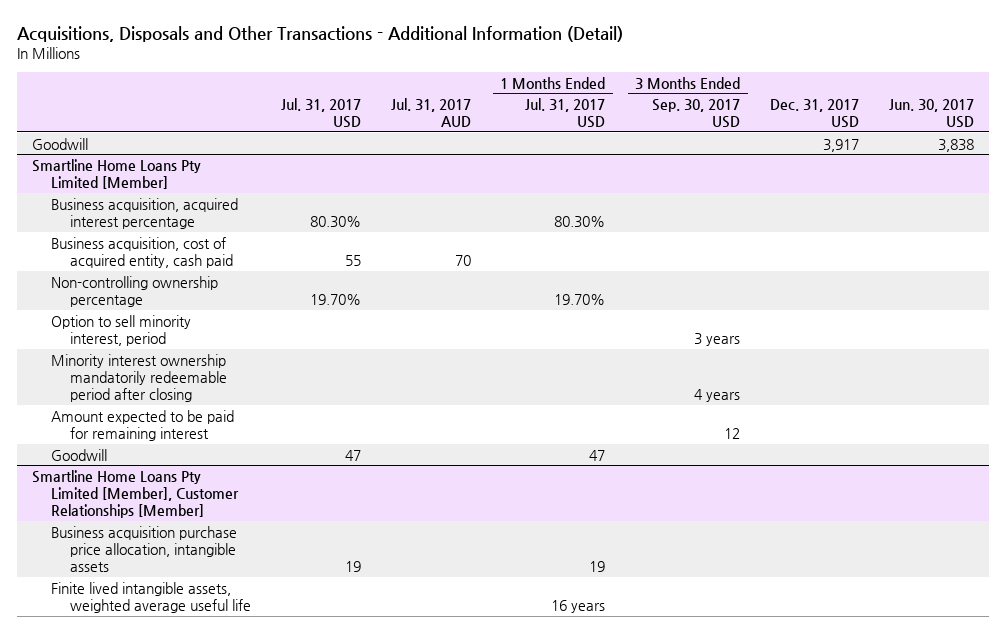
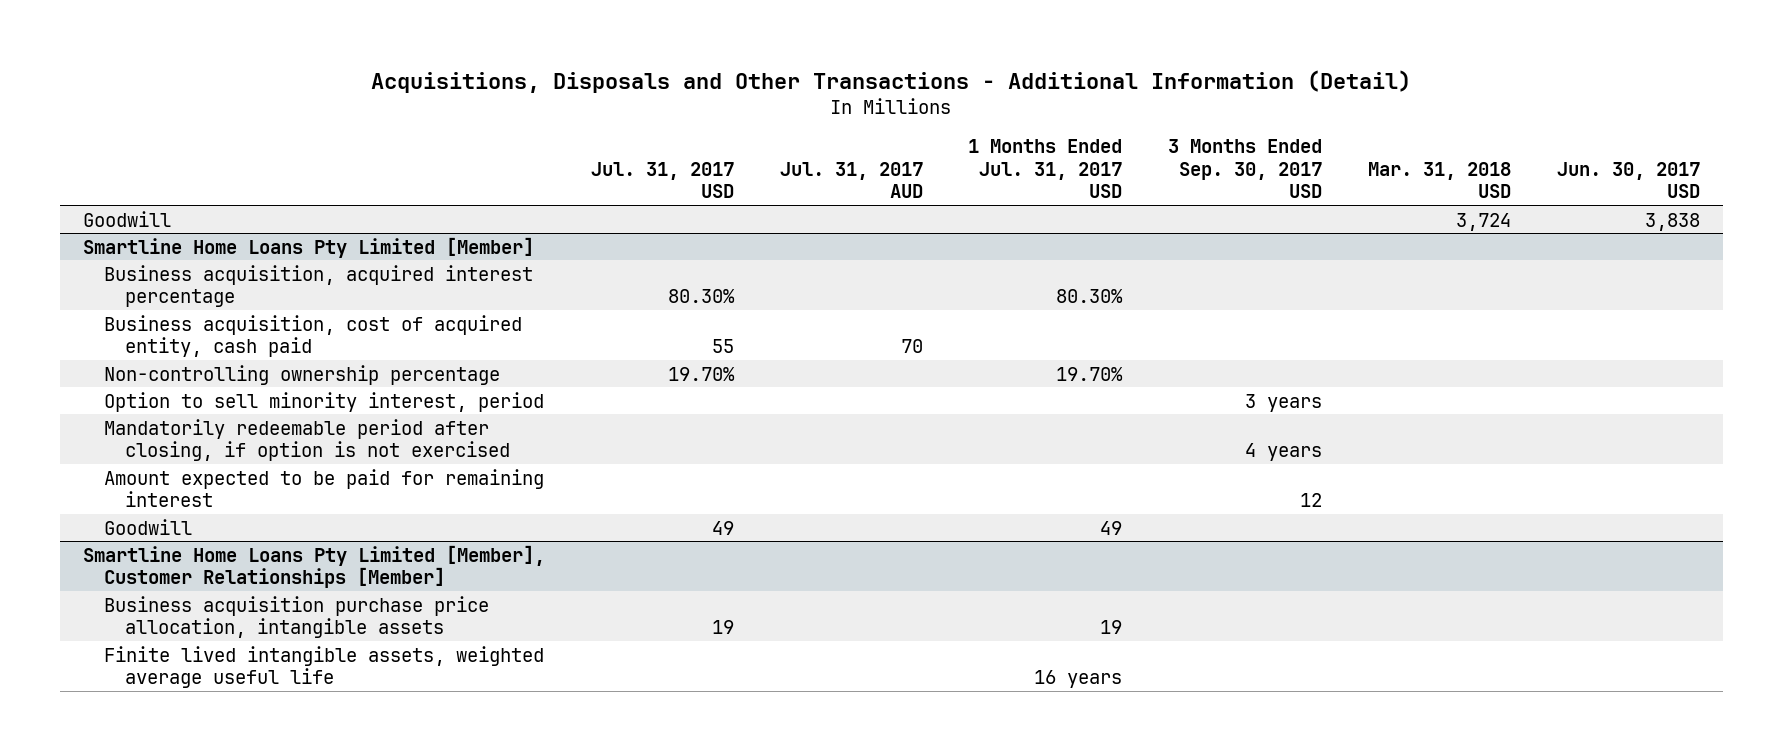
[769,98,859,129] Dec. 31, 2017 USD -> none
none -> [1368,161,1512,199] Mar. 31, 2018 USD
[50,353,227,403] Minority interest ownership mandatorily redeemable period after closing -> none
none -> [103,418,510,462] Mandatorily redeemable period after closing, if option is not exercised
[344,449,361,461] 47 -> [711,520,734,535] 49
[589,449,606,461] 47 -> [1100,520,1123,535] 49

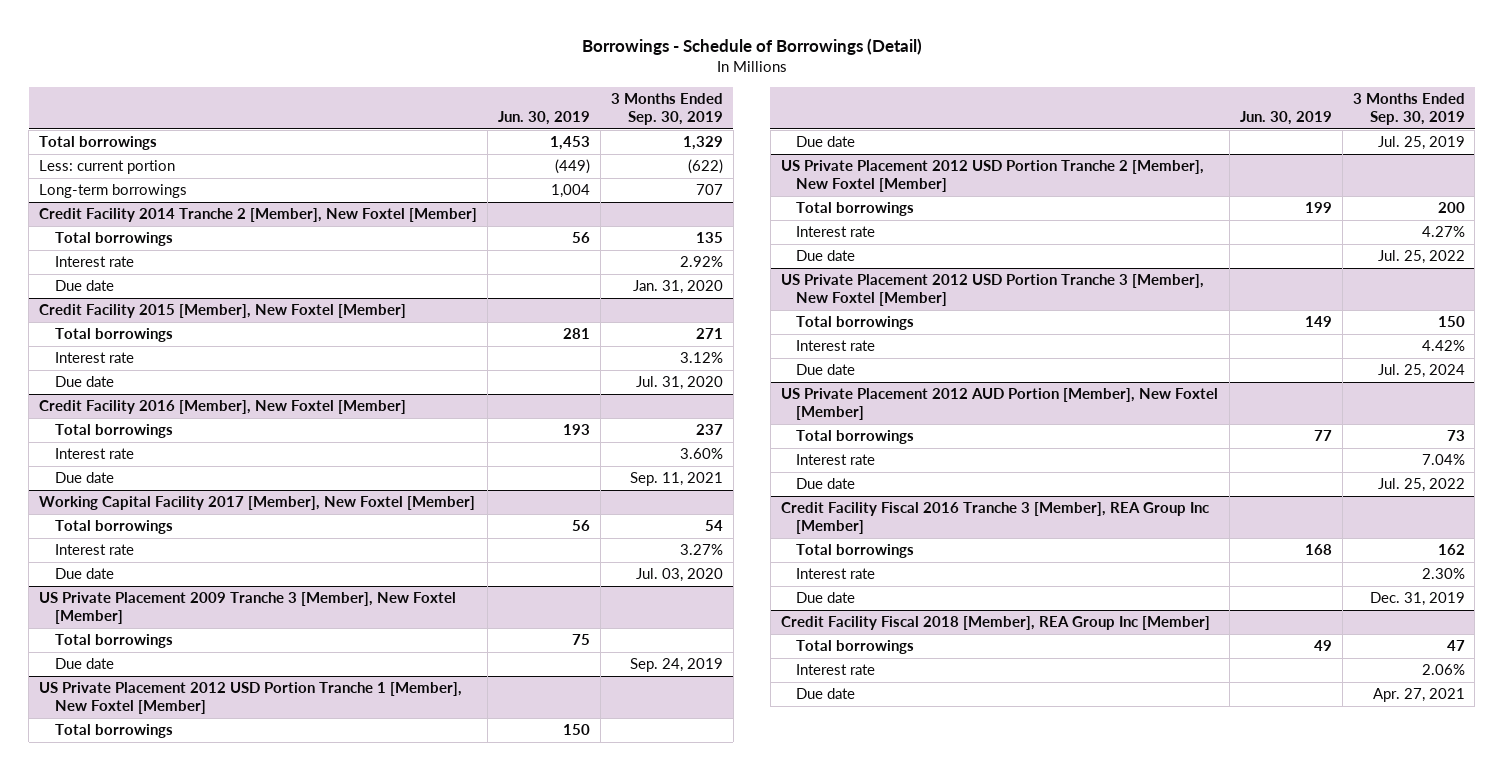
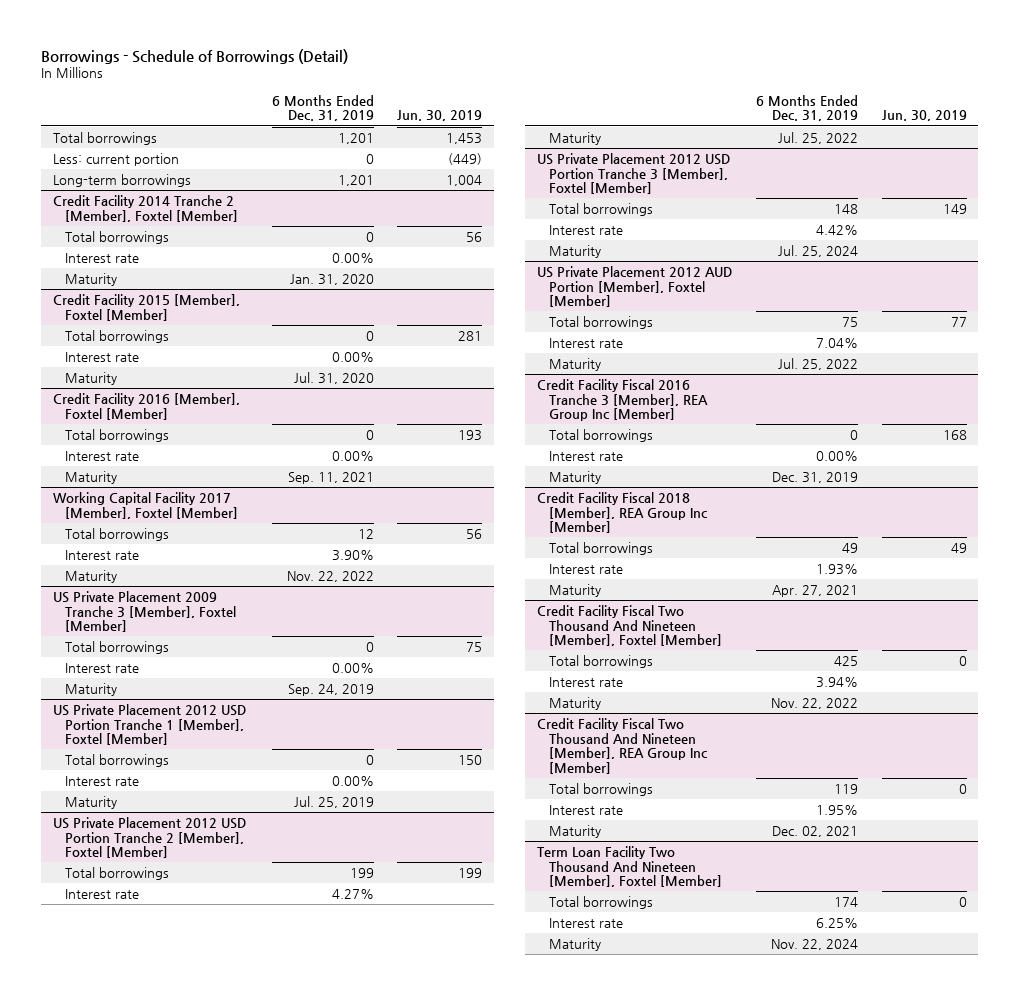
[610,93,723,126] 3 Months Ended Sep. 30, 2019 -> none
none -> [271,94,374,122] 6 Months Ended Dec. 31, 2019
[39,208,478,223] Credit Facility 2014 Tranche 2 [Member], New Foxtel [Member] -> [53,195,238,222] Credit Facility 2014 Tranche 2 [Member], Foxtel [Member]
[54,280,114,292] Due date -> [64,273,117,287] Maturity
[39,304,407,319] Credit Facility 2015 [Member], New Foxtel [Member] -> [53,294,241,321] Credit Facility 2015 [Member], Foxtel [Member]
[54,376,114,388] Due date -> [64,372,117,386] Maturity
[39,400,407,415] Credit Facility 2016 [Member], New Foxtel [Member] -> [53,393,241,420] Credit Facility 2016 [Member], Foxtel [Member]
[54,472,114,484] Due date -> [64,471,117,485] Maturity
[39,496,476,511] Working Capital Facility 2017 [Member], New Foxtel [Member] -> [53,492,238,519] Working Capital Facility 2017 [Member], Foxtel [Member]
[54,568,114,580] Due date -> [64,570,117,584] Maturity
[39,592,457,625] US Private Placement 2009 Tranche 3 [Member], New Foxtel [Member] -> [53,591,236,633] US Private Placement 2009 Tranche 3 [Member], Foxtel [Member]
none -> [64,663,139,674] Interest rate
[54,658,114,670] Due date -> [64,683,117,697] Maturity
[39,682,463,715] US Private Placement 2012 USD Portion Tranche 1 [Member], New Foxtel [Member] -> [53,704,247,746] US Private Placement 2012 USD Portion Tranche 1 [Member], Foxtel [Member]
none -> [64,776,139,787] Interest rate
[796,136,856,148] Due date -> [64,796,117,810] Maturity
[780,160,1204,193] US Private Placement 2012 USD Portion Tranche 2 [Member], New Foxtel [Member] -> [53,817,247,859] US Private Placement 2012 USD Portion Tranche 2 [Member], Foxtel [Member]
[796,250,856,262] Due date -> [548,132,601,146] Maturity
[780,274,1204,307] US Private Placement 2012 USD Portion Tranche 3 [Member], New Foxtel [Member] -> [537,153,731,195] US Private Placement 2012 USD Portion Tranche 3 [Member], Foxtel [Member]
[796,364,856,376] Due date -> [548,245,601,259] Maturity
[780,388,1218,421] US Private Placement 2012 AUD Portion [Member], New Foxtel [Member] -> [537,266,733,308] US Private Placement 2012 AUD Portion [Member], Foxtel [Member]
[796,478,856,490] Due date -> [548,358,601,372] Maturity
[796,592,856,604] Due date -> [548,471,601,485] Maturity
[796,688,856,700] Due date -> [548,584,601,598] Maturity
none -> [537,605,722,647] Credit Facility Fiscal Two Thousand And Nineteen [Member], Foxtel [Member]
none -> [548,655,653,669] Total borrowings
none -> [548,677,623,688] Interest rate
none -> [548,697,601,711] Maturity
none -> [537,718,707,774] Credit Facility Fiscal Two Thousand And Nineteen [Member], REA Group Inc [Member]
none -> [548,783,653,797] Total borrowings
none -> [548,805,623,816] Interest rate
none -> [548,825,601,839] Maturity
none -> [537,846,722,888] Term Loan Facility Two Thousand And Nineteen [Member], Foxtel [Member]
none -> [548,896,653,910] Total borrowings
none -> [548,918,623,929] Interest rate
none -> [548,938,601,952] Maturity

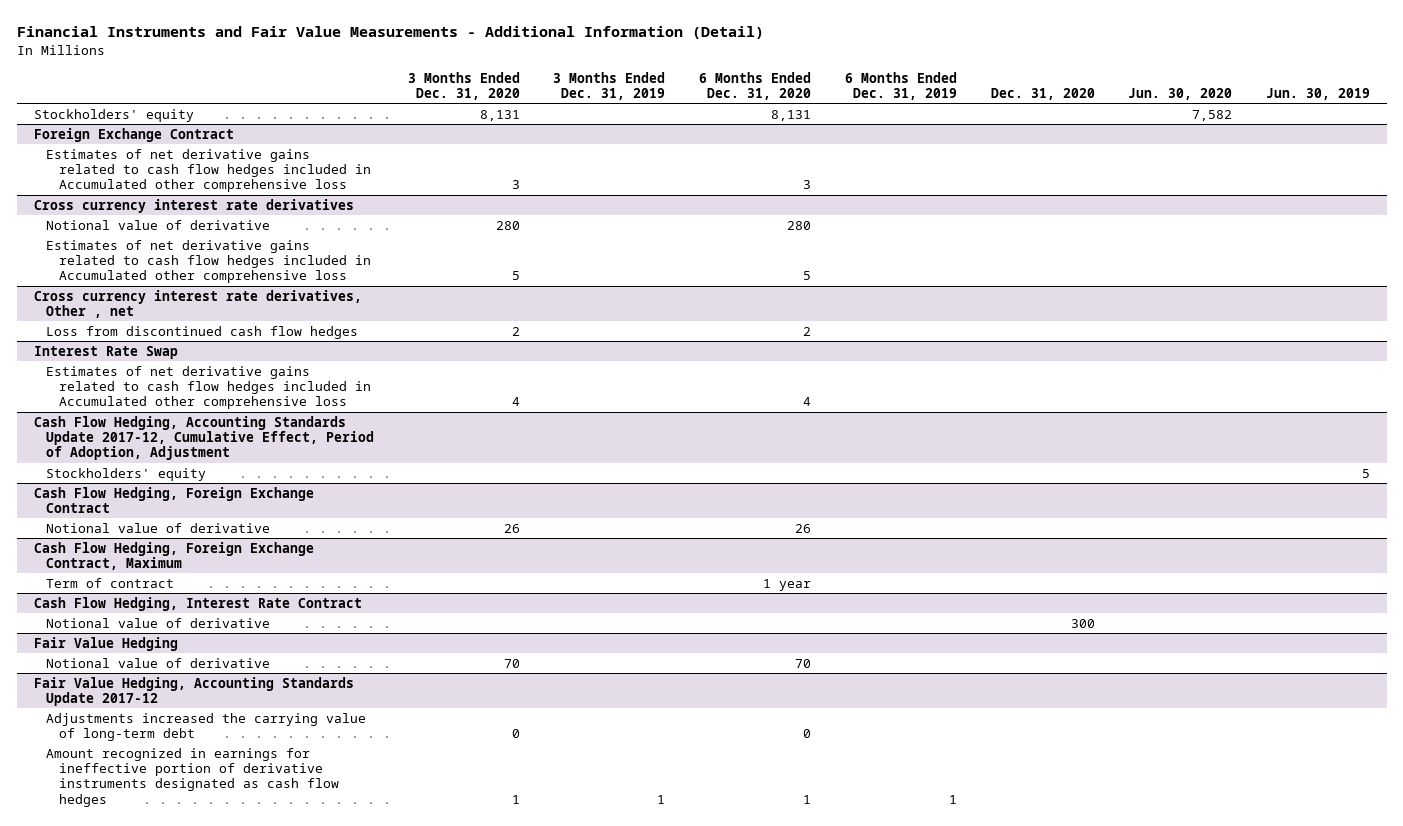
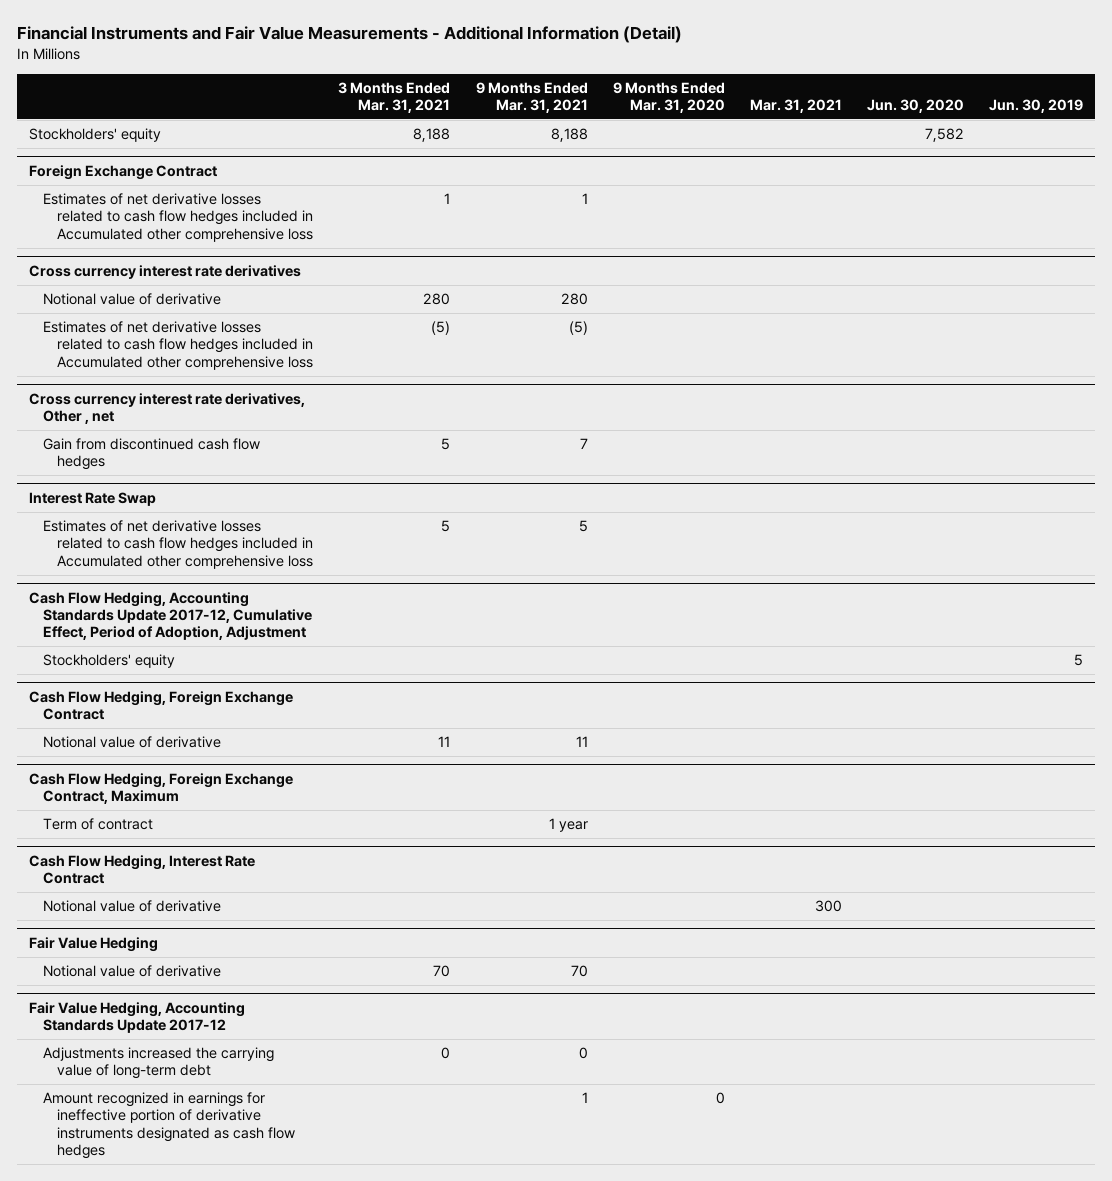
[407,71,520,101] 3 Months Ended Dec. 31, 2020 -> none
[553,71,666,101] 3 Months Ended Dec. 31, 2019 -> none
[699,71,812,101] 6 Months Ended Dec. 31, 2020 -> none
[844,71,957,101] 6 Months Ended Dec. 31, 2019 -> none
[990,88,1095,101] Dec. 31, 2020 -> none
none -> [338,81,451,114] 3 Months Ended Mar. 31, 2021
none -> [475,81,588,114] 9 Months Ended Mar. 31, 2021
none -> [612,81,725,114] 9 Months Ended Mar. 31, 2020
none -> [749,99,842,114] Mar. 31, 2021
[46,148,371,193] Estimates of net derivative gains related to cash flow hedges included in Accumulated other comprehensive loss -> [43,193,314,242] Estimates of net derivative losses related to cash flow hedges included in Accumulated other comprehensive loss
[46,239,371,284] Estimates of net derivative gains related to cash flow hedges included in Accumulated other comprehensive loss -> [43,321,314,370] Estimates of net derivative losses related to cash flow hedges included in Accumulated other comprehensive loss
[46,325,359,339] Loss from discontinued cash flow hedges -> [43,438,261,471] Gain from discontinued cash flow hedges
[46,365,371,410] Estimates of net derivative gains related to cash flow hedges included in Accumulated other comprehensive loss -> [43,520,314,569] Estimates of net derivative losses related to cash flow hedges included in Accumulated other comprehensive loss

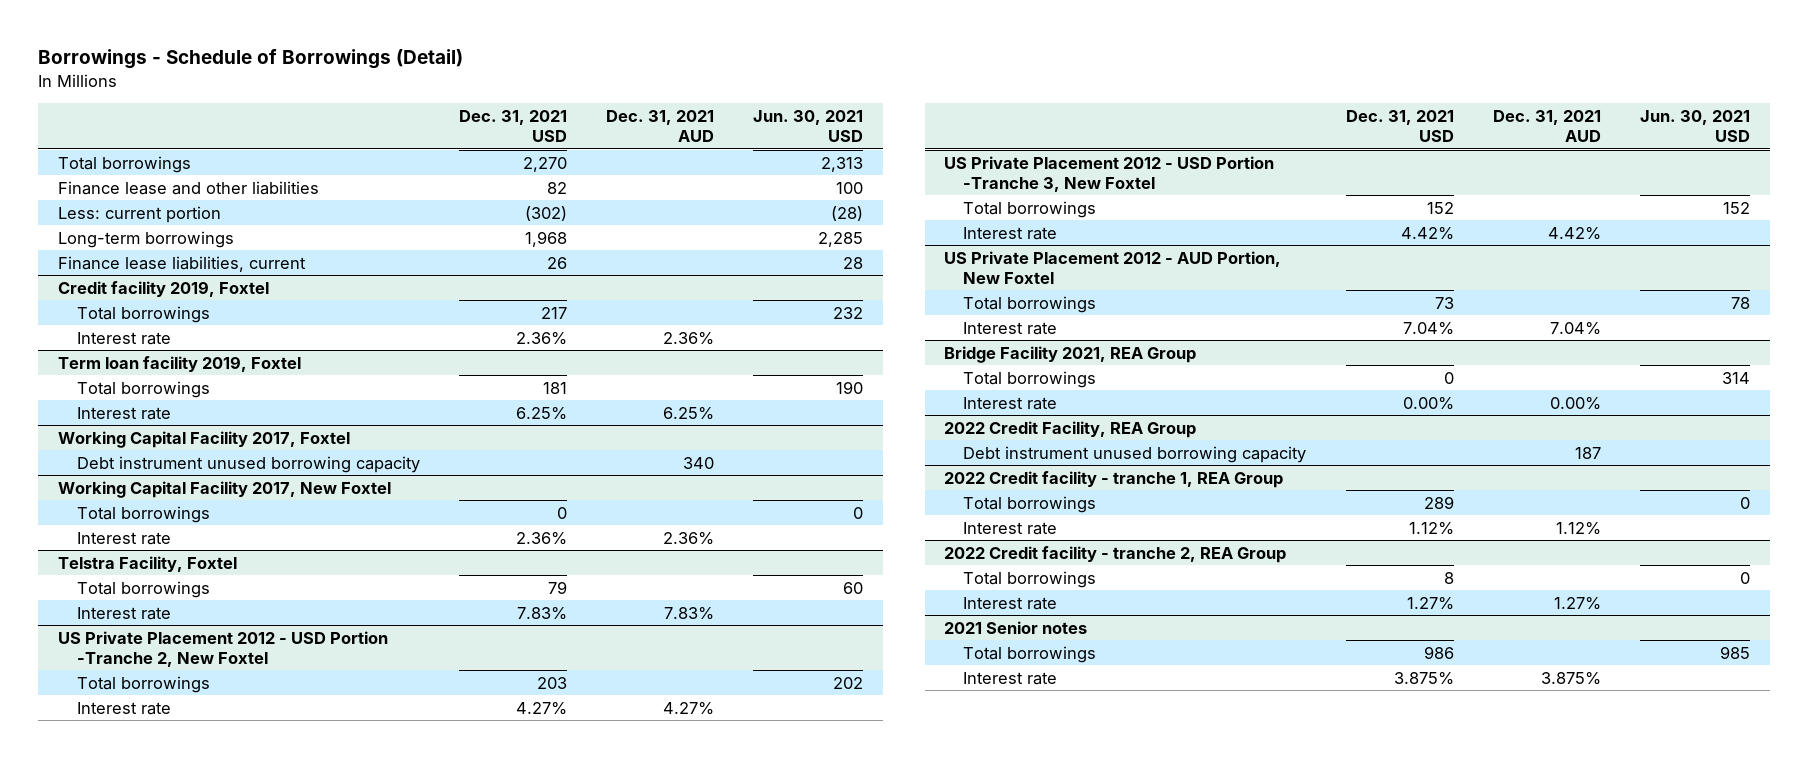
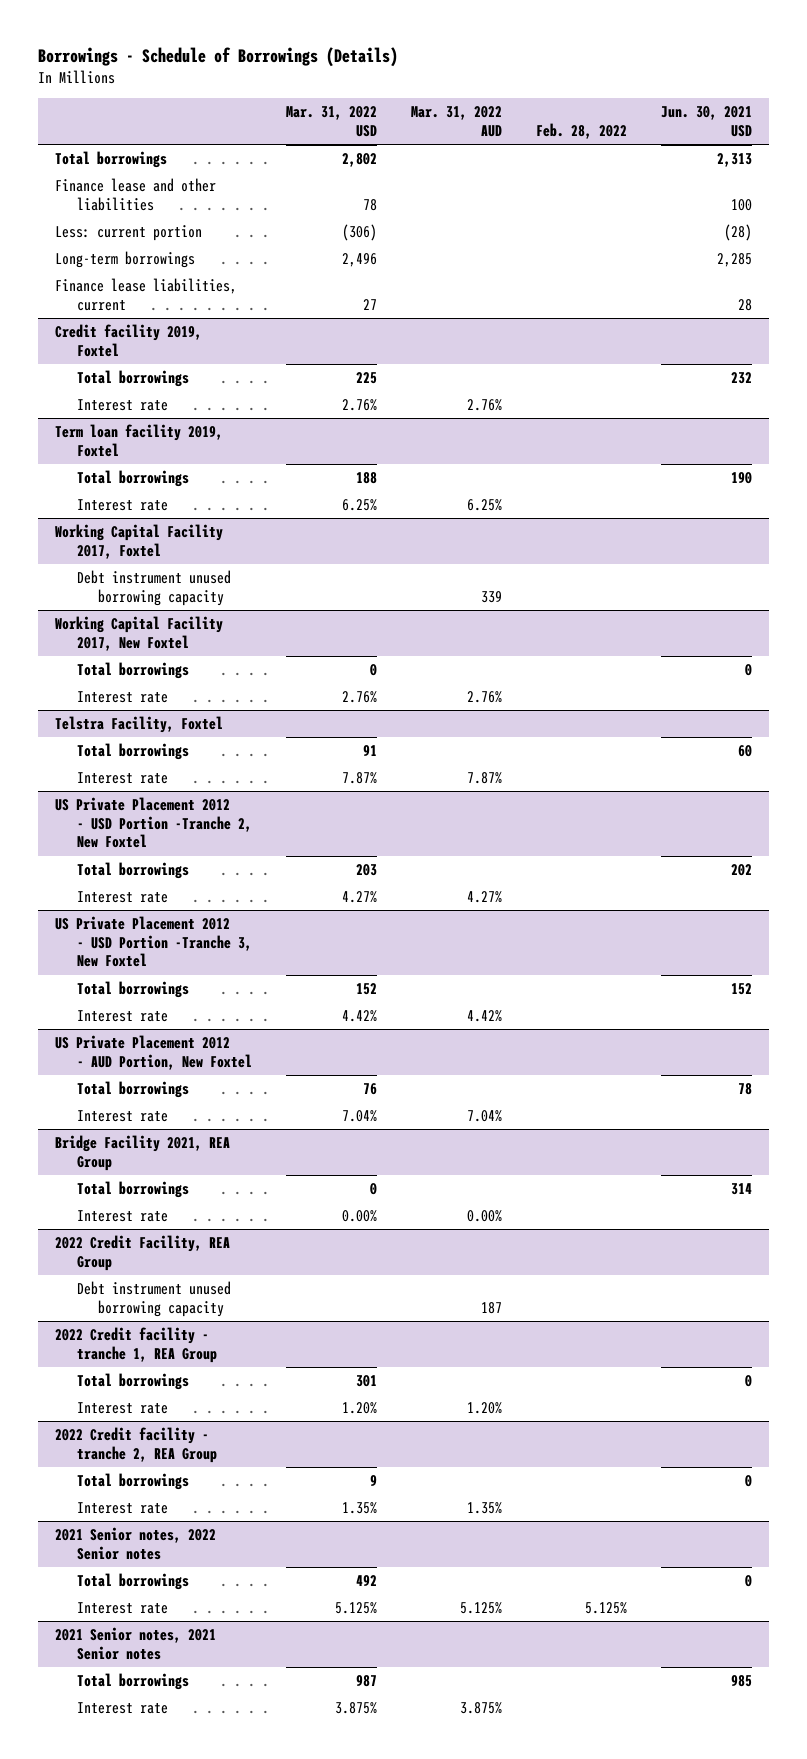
[38,49,464,70] Borrowings - Schedule of Borrowings (Detail) -> [37,46,398,67] Borrowings - Schedule of Borrowings (Details)
[459,109,568,143] Dec. 31, 2021 USD -> none
[606,109,715,143] Dec. 31, 2021 AUD -> none
none -> [285,106,377,137] Mar. 31, 2022 USD
none -> [410,106,502,137] Mar. 31, 2022 AUD
none -> [535,122,627,139] Feb. 28, 2022
none -> [54,1527,216,1560] 2021 Senior notes, 2022 Senior notes
none -> [76,1573,189,1591] Total borrowings
none -> [76,1602,168,1615] Interest rate
[944,620,1088,634] 2021 Senior notes -> [54,1627,216,1660] 2021 Senior notes, 2021 Senior notes

